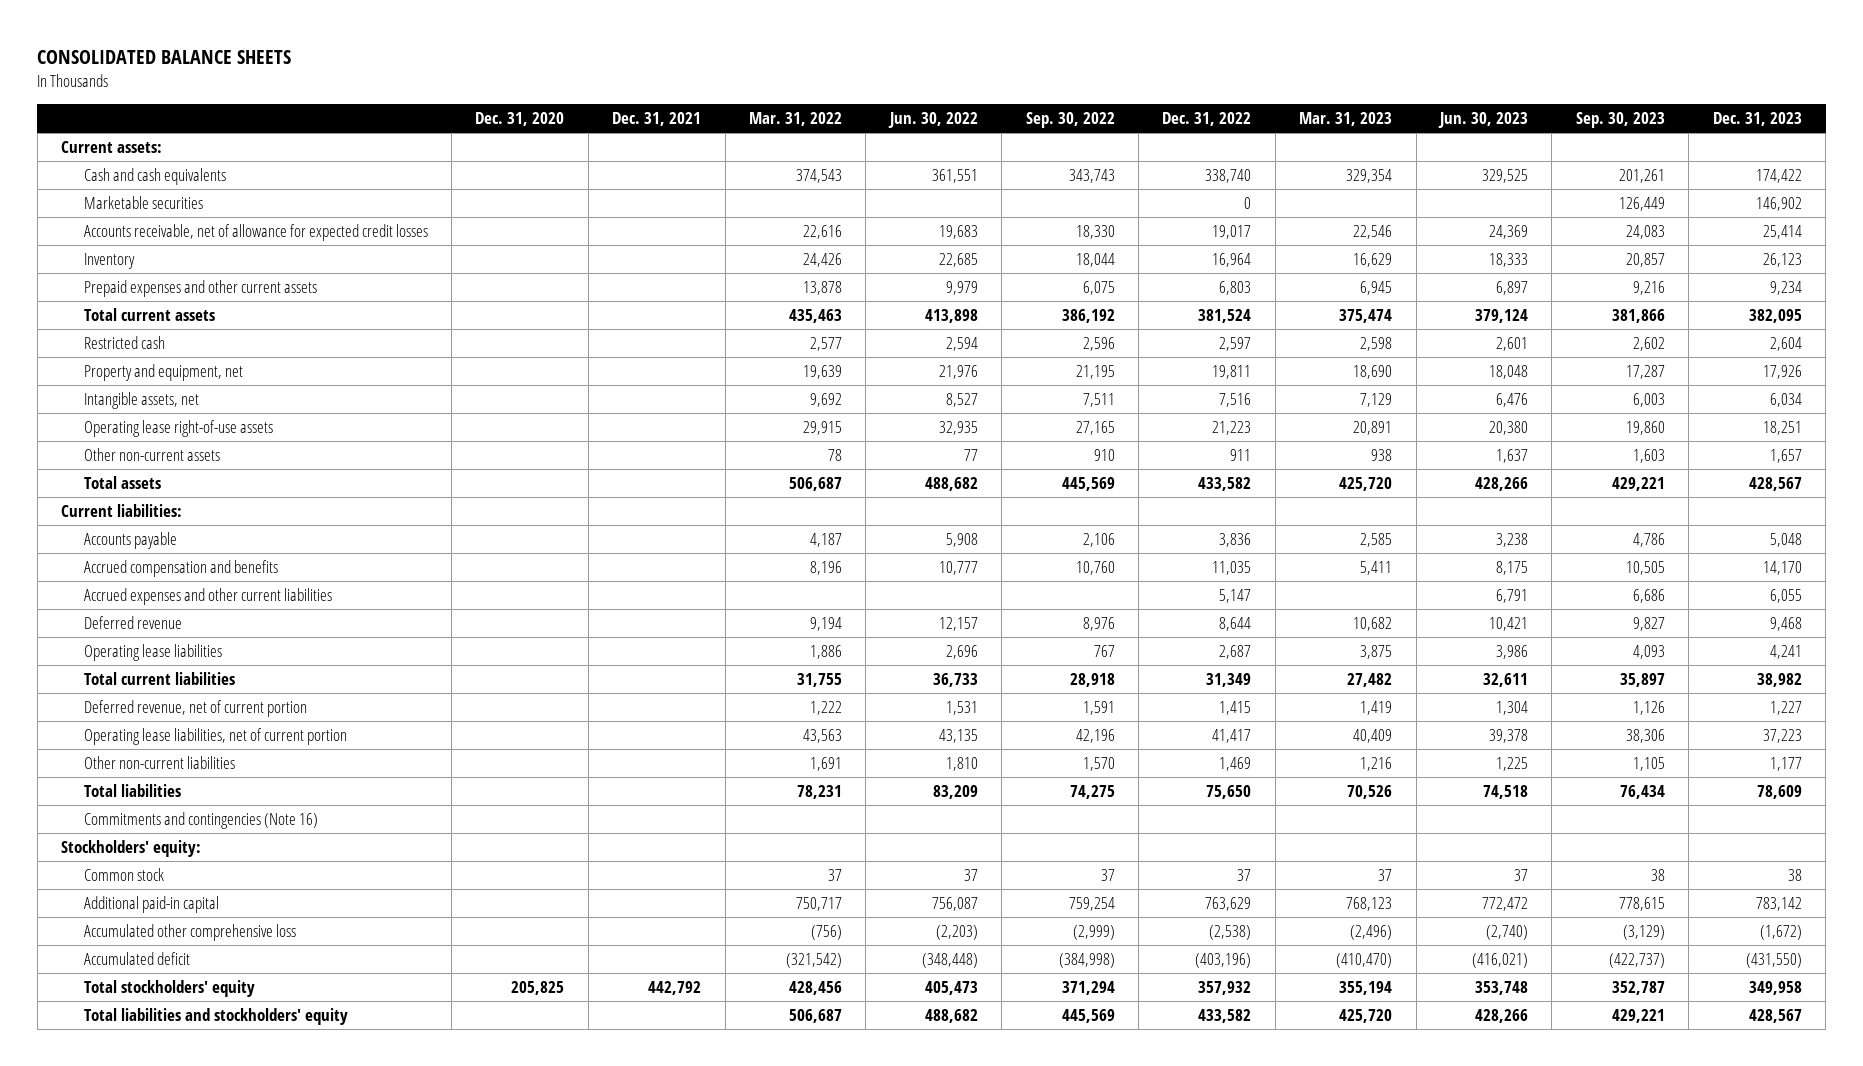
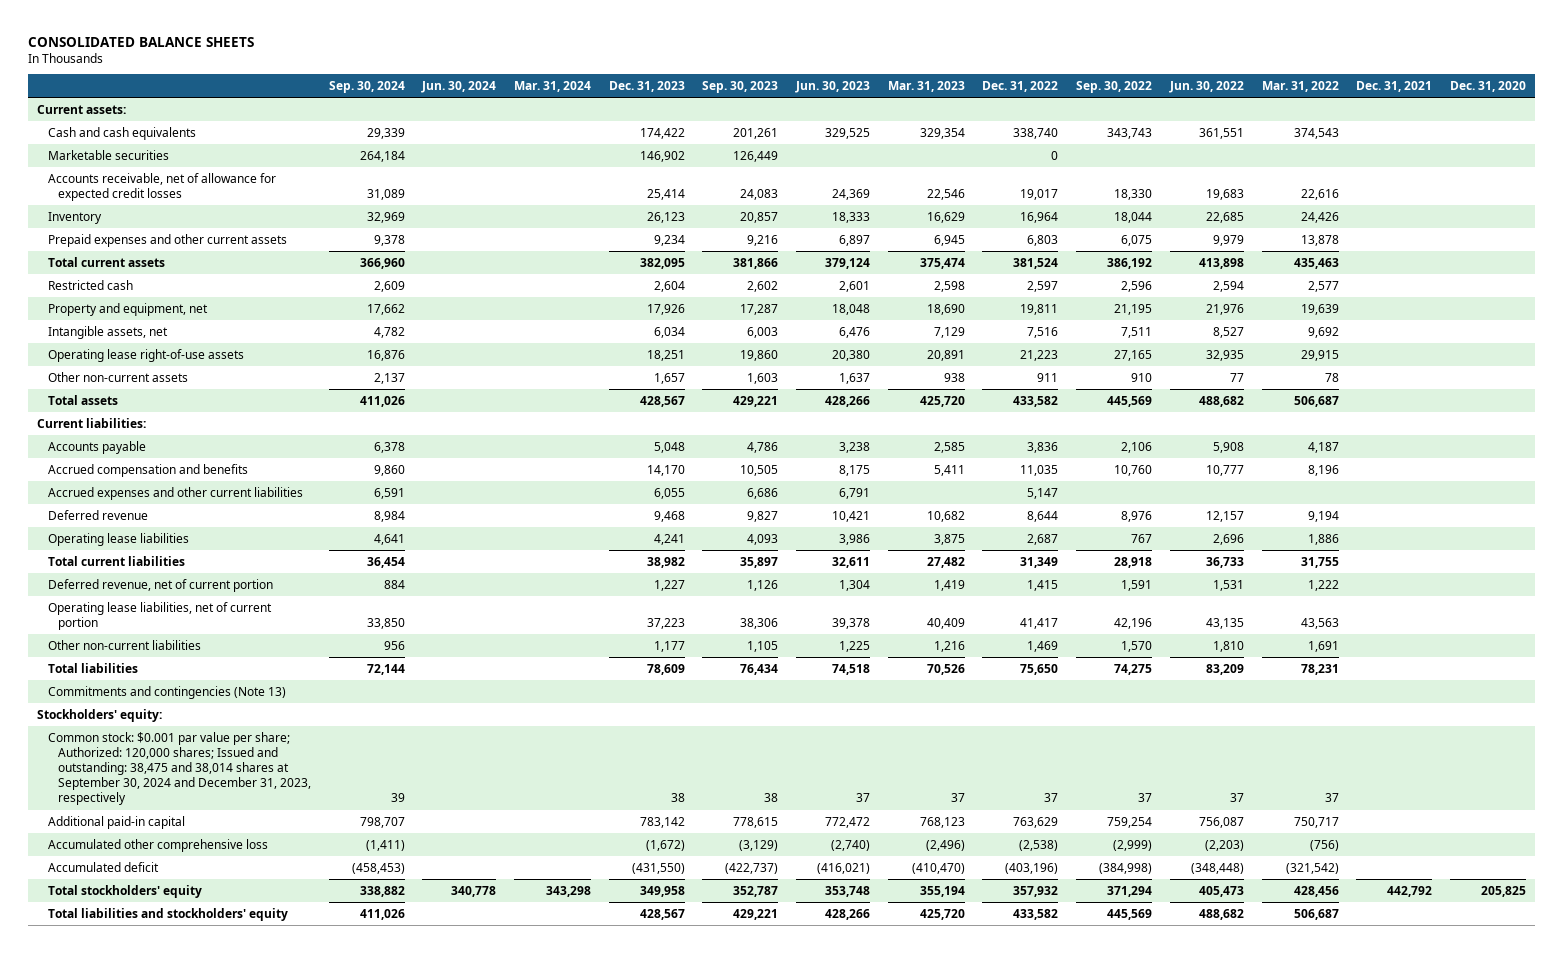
none -> [328,81,405,94] Sep. 30, 2024
none -> [421,81,497,94] Jun. 30, 2024
none -> [514,81,592,93] Mar. 31, 2024
[83,812,318,830] Commitments and contingencies (Note 16) -> [47,685,286,699] Commitments and contingencies (Note 13)
[83,868,164,882] Common stock -> [47,731,312,806] Common stock: $0.001 par value per share; Authorized: 120,000 shares; Issued and outstanding: 38,475 and 38,014 shares at September 30, 2024 and December 31, 2023, respectively

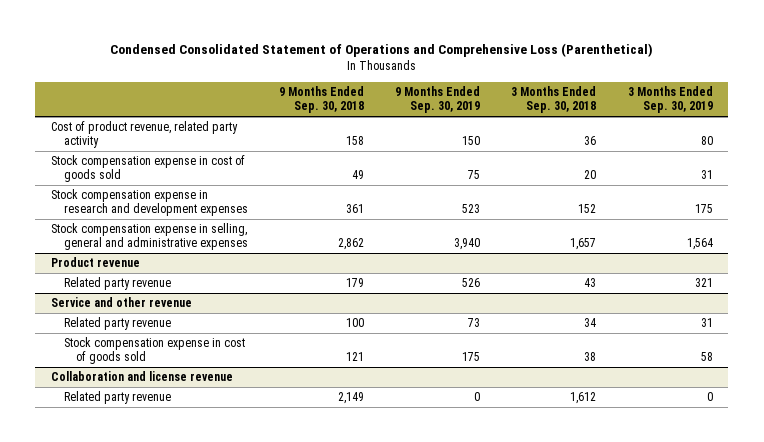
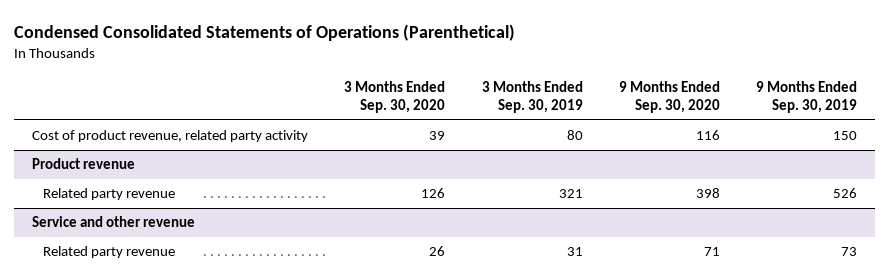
[109,42,653,57] Condensed Consolidated Statement of Operations and Comprehensive Loss (Parenthetical) -> [14,23,516,41] Condensed Consolidated Statements of Operations (Parenthetical)
[278,86,364,114] 9 Months Ended Sep. 30, 2018 -> none
[511,86,597,114] 3 Months Ended Sep. 30, 2018 -> none
none -> [344,81,446,114] 3 Months Ended Sep. 30, 2020
none -> [618,81,720,114] 9 Months Ended Sep. 30, 2020
[50,155,245,183] Stock compensation expense in cost of goods sold -> none
[50,189,248,217] Stock compensation expense in research and development expenses -> none
[50,223,248,251] Stock compensation expense in selling, general and administrative expenses -> none
[63,337,245,365] Stock compensation expense in cost of goods sold -> none
[50,371,233,382] Collaboration and license revenue -> none
[63,391,171,405] Related party revenue -> none

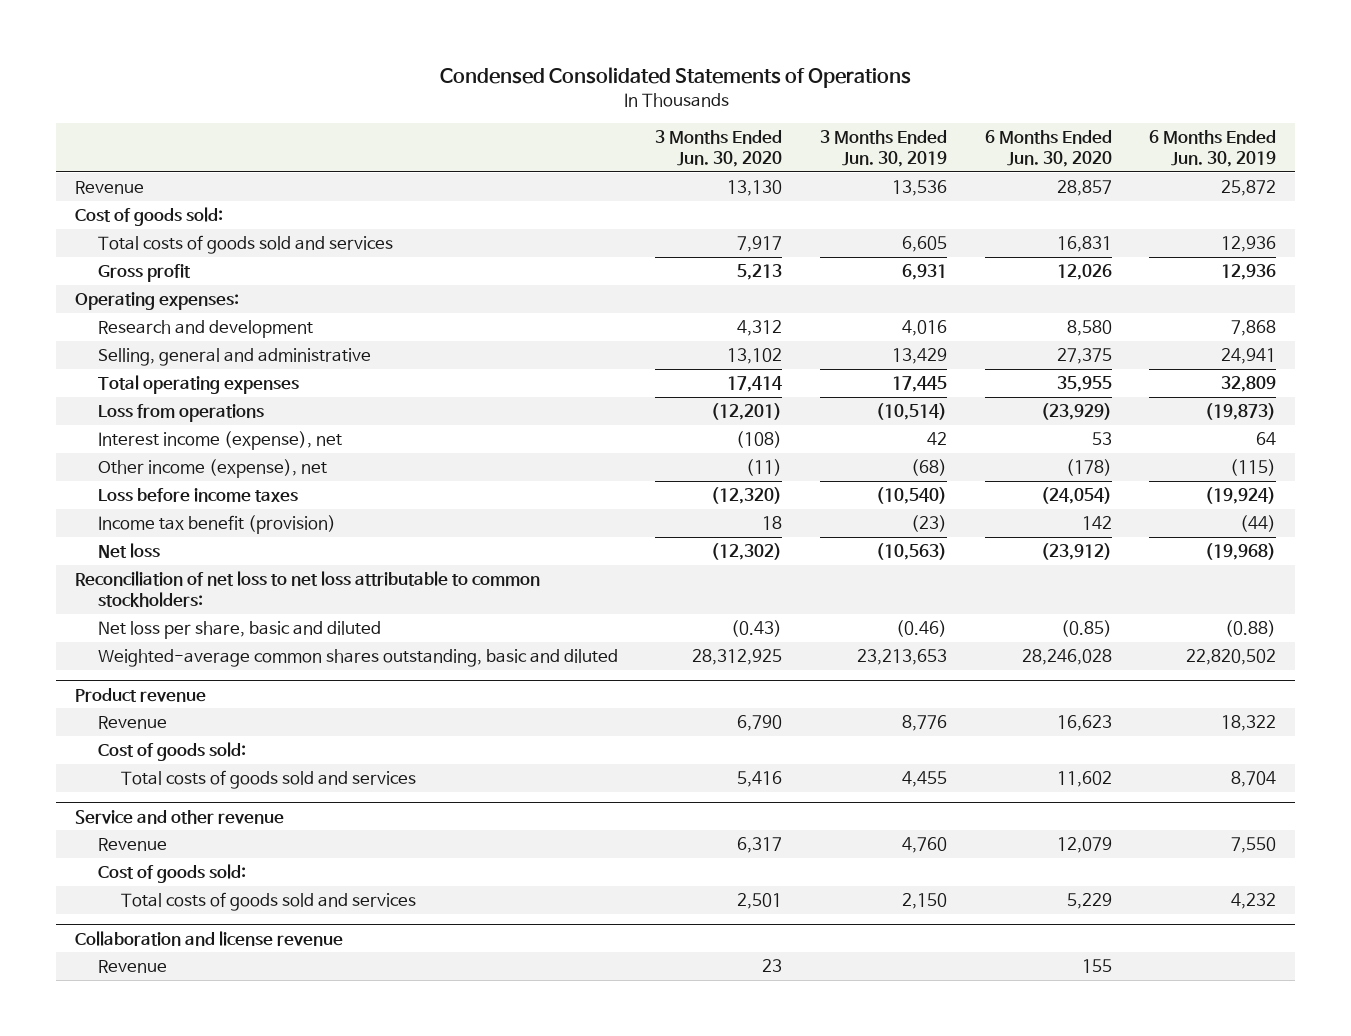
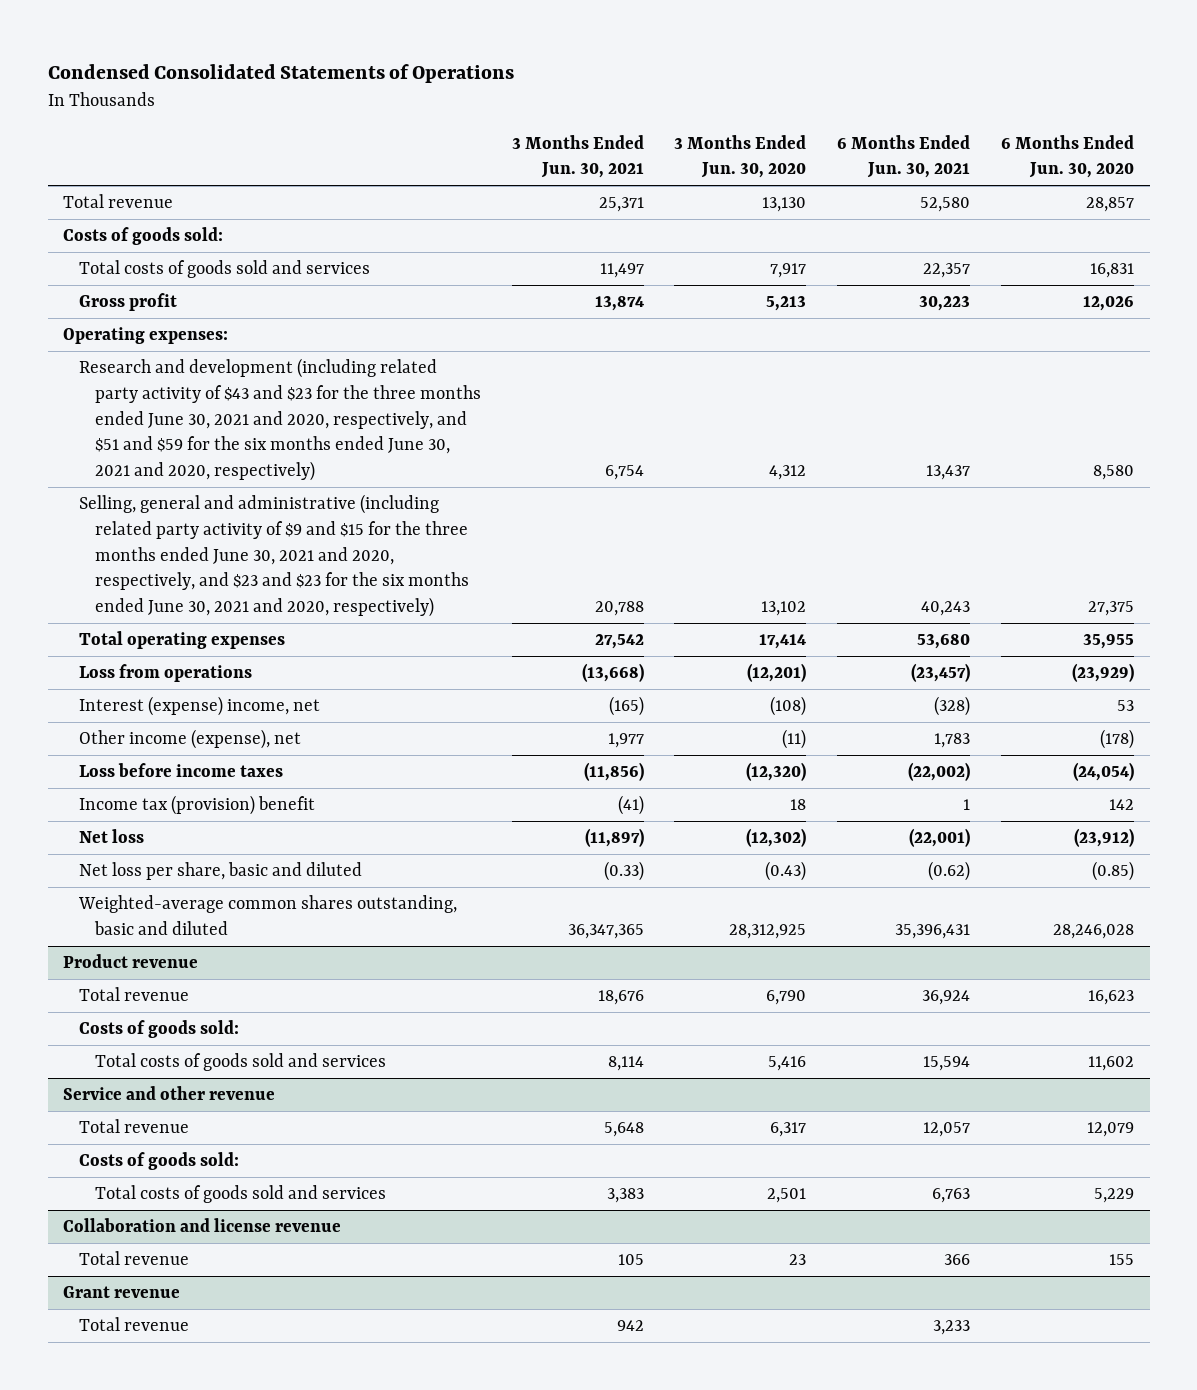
[819,129,947,168] 3 Months Ended Jun. 30, 2019 -> none
[1149,129,1277,168] 6 Months Ended Jun. 30, 2019 -> none
none -> [511,134,644,179] 3 Months Ended Jun. 30, 2021
none -> [837,134,971,179] 6 Months Ended Jun. 30, 2021
[75,180,145,194] Revenue -> [63,194,174,209] Total revenue
[75,206,224,226] Cost of goods sold: -> [63,227,224,246] Costs of goods sold:
[97,319,313,338] Research and development -> [78,358,481,481] Research and development (including related party activity of $43 and $23 for the three months ended June 30, 2021 and 2020, respectively, and $51 and $59 for the six months ended June 30, 2021 and 2020, respectively)
[97,347,371,366] Selling, general and administrative -> [78,494,469,617] Selling, general and administrative (including related party activity of $9 and $15 for the three months ended June 30, 2021 and 2020, respectively, and $23 and $23 for the six months ended June 30, 2021 and 2020, respectively)
[97,430,342,450] Interest income (expense), net -> [78,696,320,717] Interest (expense) income, net
[97,514,336,534] Income tax benefit (provision) -> [78,795,315,816] Income tax (provision) benefit
[75,570,541,608] Reconciliation of net loss to net loss attributable to common stockholders: -> none
[97,715,167,729] Revenue -> [78,987,189,1002] Total revenue
[97,741,246,761] Cost of goods sold: -> [78,1020,239,1039] Costs of goods sold:
[97,837,167,851] Revenue -> [78,1119,189,1134] Total revenue
[97,863,246,883] Cost of goods sold: -> [78,1152,239,1171] Costs of goods sold:
[97,959,167,973] Revenue -> [78,1251,189,1266] Total revenue
none -> [63,1286,181,1299] Grant revenue
none -> [78,1317,189,1332] Total revenue

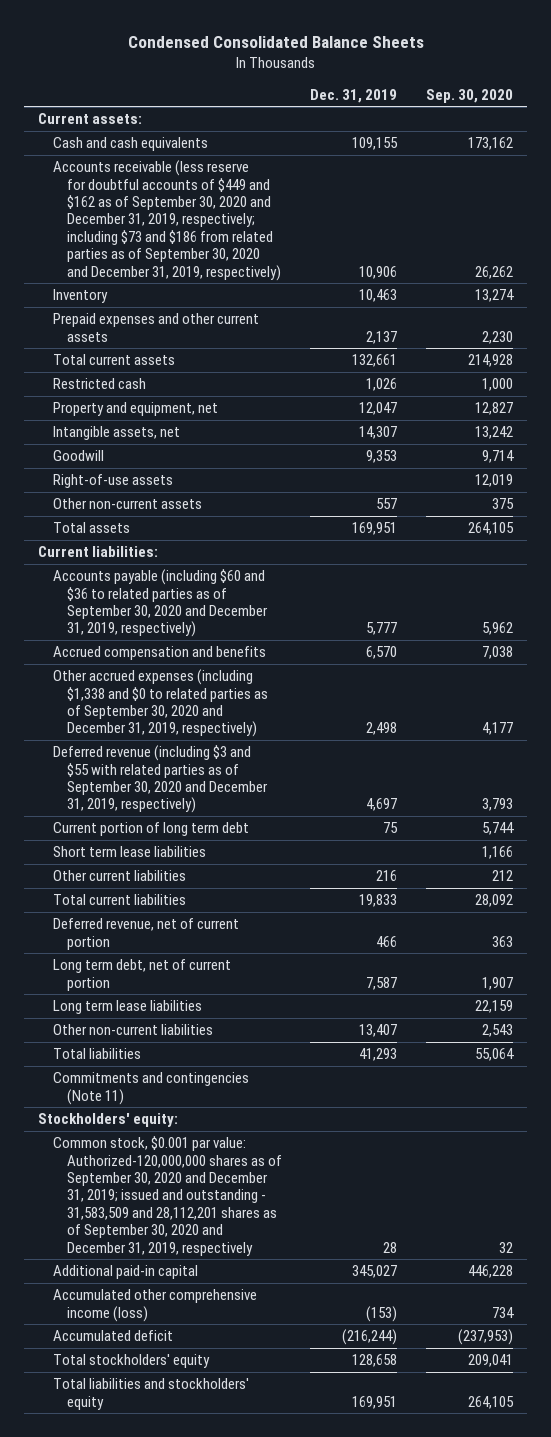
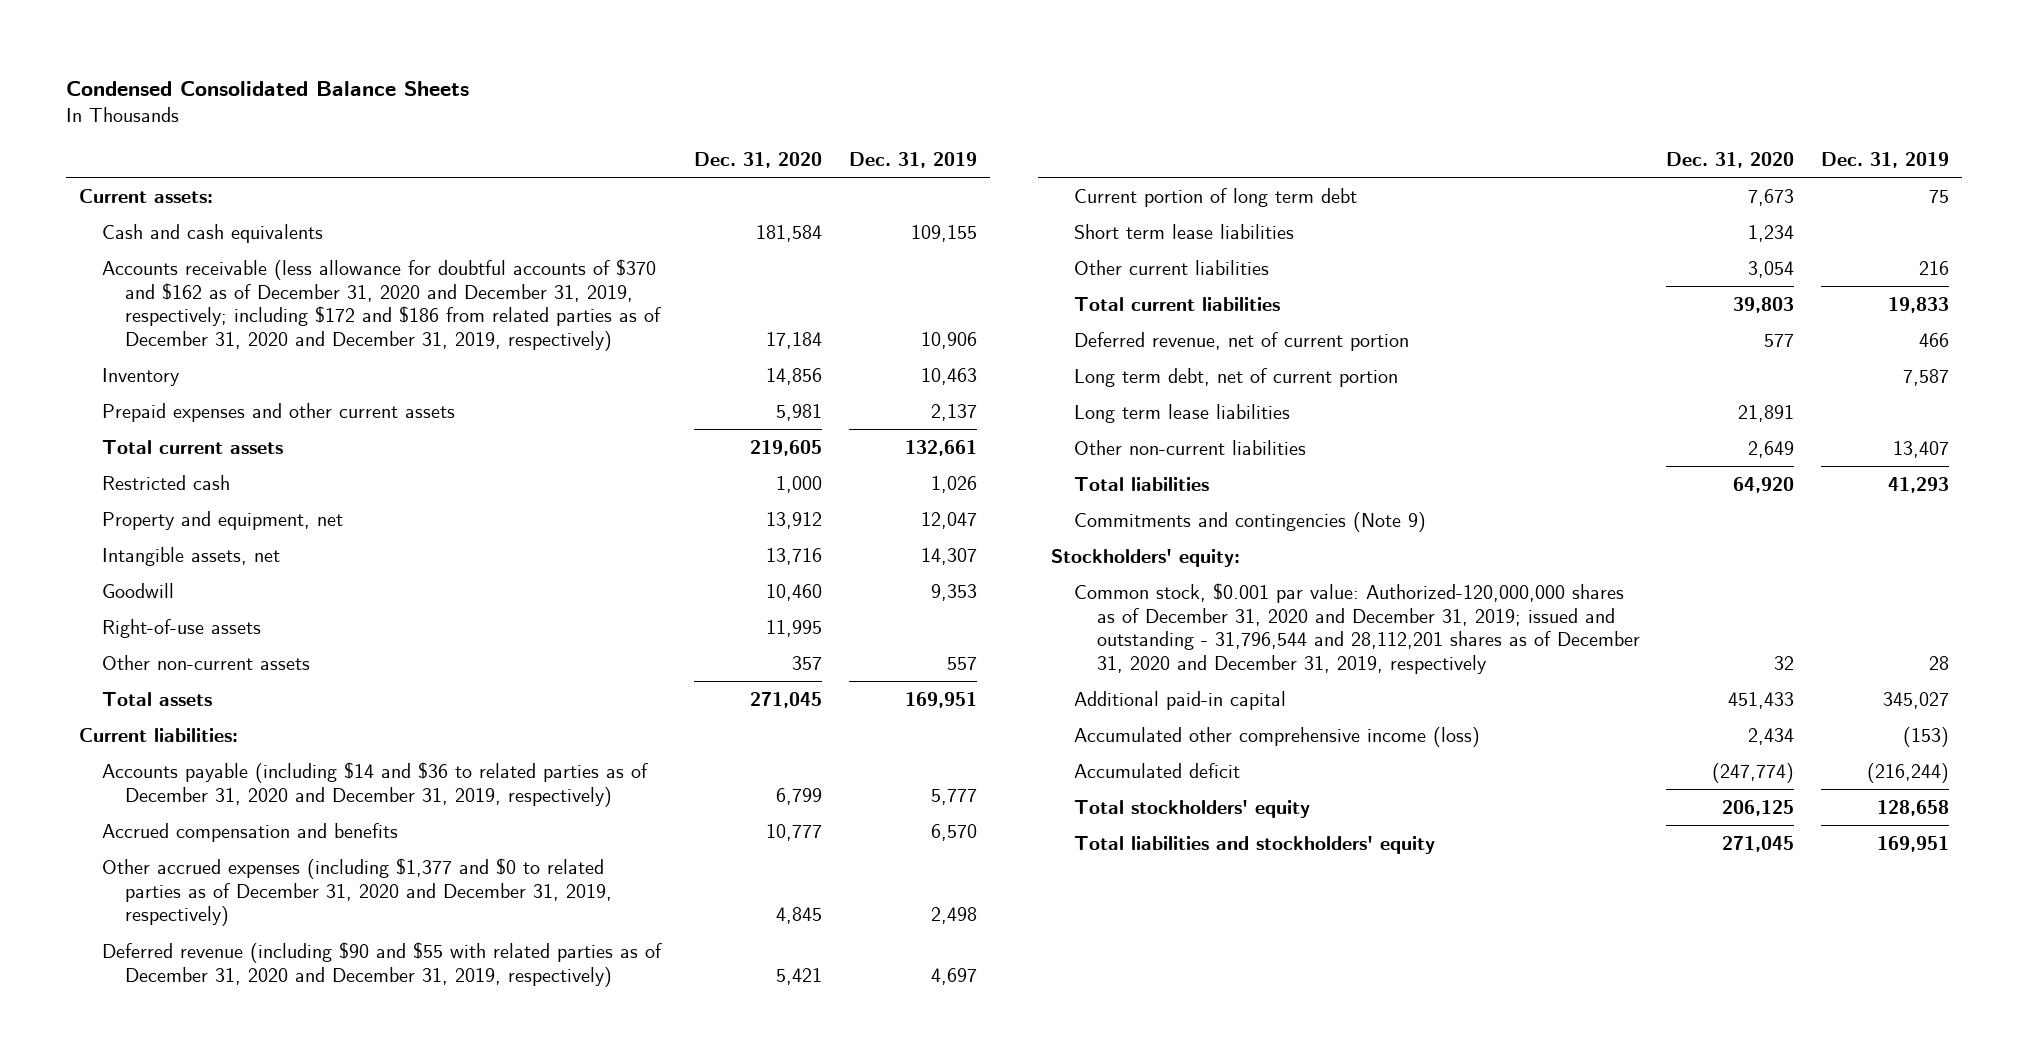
[425,88,513,103] Sep. 30, 2020 -> none
none -> [694,151,823,168] Dec. 31, 2020
[52,160,281,281] Accounts receivable (less reserve for doubtful accounts of $449 and $162 as of September 30, 2020 and December 31, 2019, respectively; including $73 and $186 from related parties as of September 30, 2020 and December 31, 2019, respectively) -> [102,258,662,351] Accounts receivable (less allowance for doubtful accounts of $370 and $162 as of December 31, 2020 and December 31, 2019, respectively; including $172 and $186 from related parties as of December 31, 2020 and December 31, 2019, respectively)
[52,569,268,638] Accounts payable (including $60 and $36 to related parties as of September 30, 2020 and December 31, 2019, respectively) -> [102,761,649,807] Accounts payable (including $14 and $36 to related parties as of December 31, 2020 and December 31, 2019, respectively)
[52,669,268,738] Other accrued expenses (including $1,338 and $0 to related parties as of September 30, 2020 and December 31, 2019, respectively) -> [102,857,613,927] Other accrued expenses (including $1,377 and $0 to related parties as of December 31, 2020 and December 31, 2019, respectively)
[52,745,268,814] Deferred revenue (including $3 and $55 with related parties as of September 30, 2020 and December 31, 2019, respectively) -> [102,941,663,987] Deferred revenue (including $90 and $55 with related parties as of December 31, 2020 and December 31, 2019, respectively)
[52,1072,249,1105] Commitments and contingencies (Note 11) -> [1074,511,1427,532] Commitments and contingencies (Note 9)
[52,1136,282,1256] Common stock, $0.001 par value: Authorized-120,000,000 shares as of September 30, 2020 and December 31, 2019; issued and outstanding - 31,583,509 and 28,112,201 shares as of September 30, 2020 and December 31, 2019, respectively -> [1074,582,1641,674] Common stock, $0.001 par value: Authorized-120,000,000 shares as of December 31, 2020 and December 31, 2019; issued and outstanding - 31,796,544 and 28,112,201 shares as of December 31, 2020 and December 31, 2019, respectively

